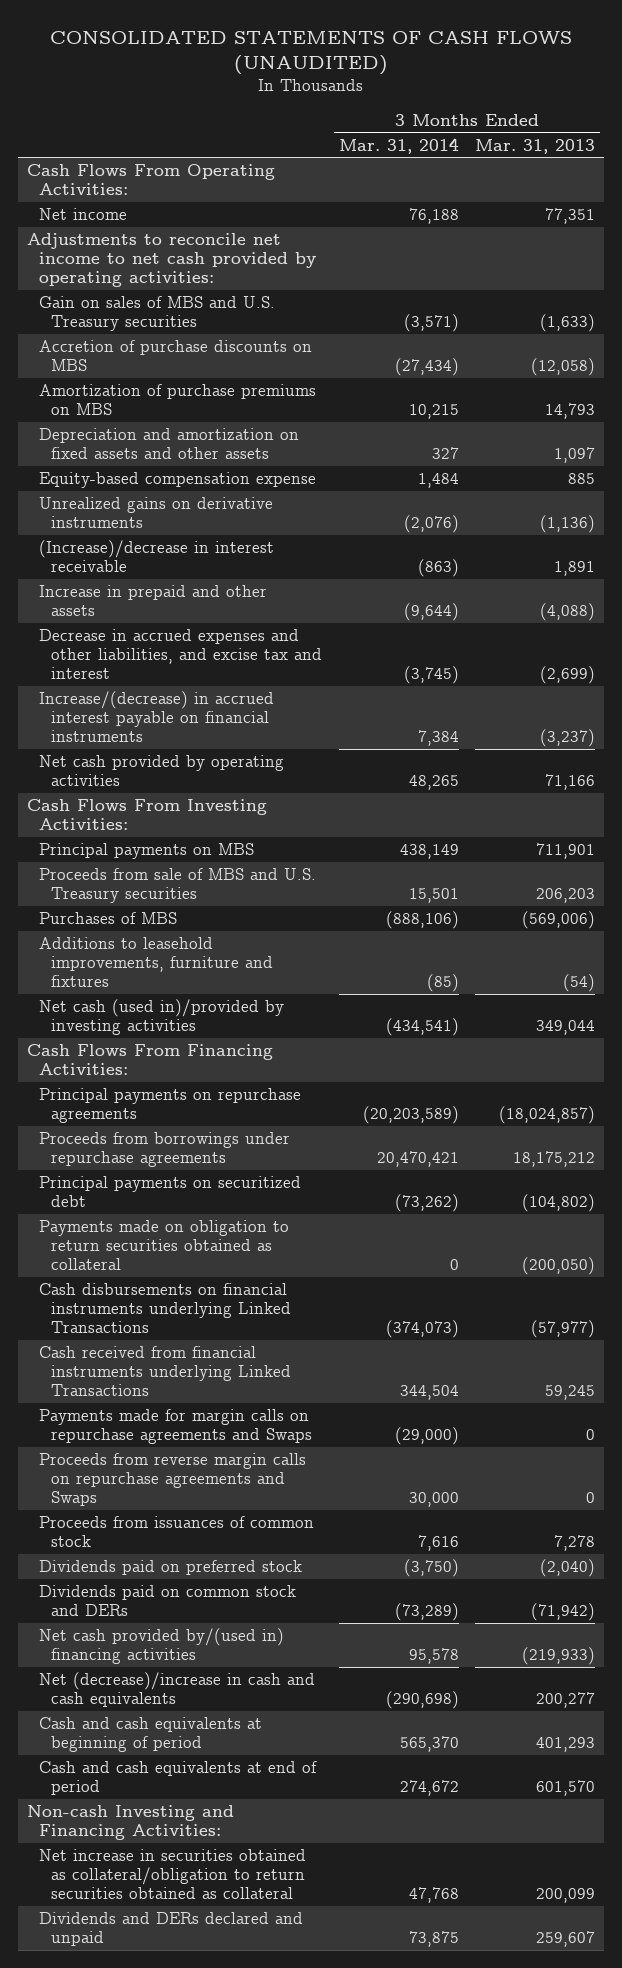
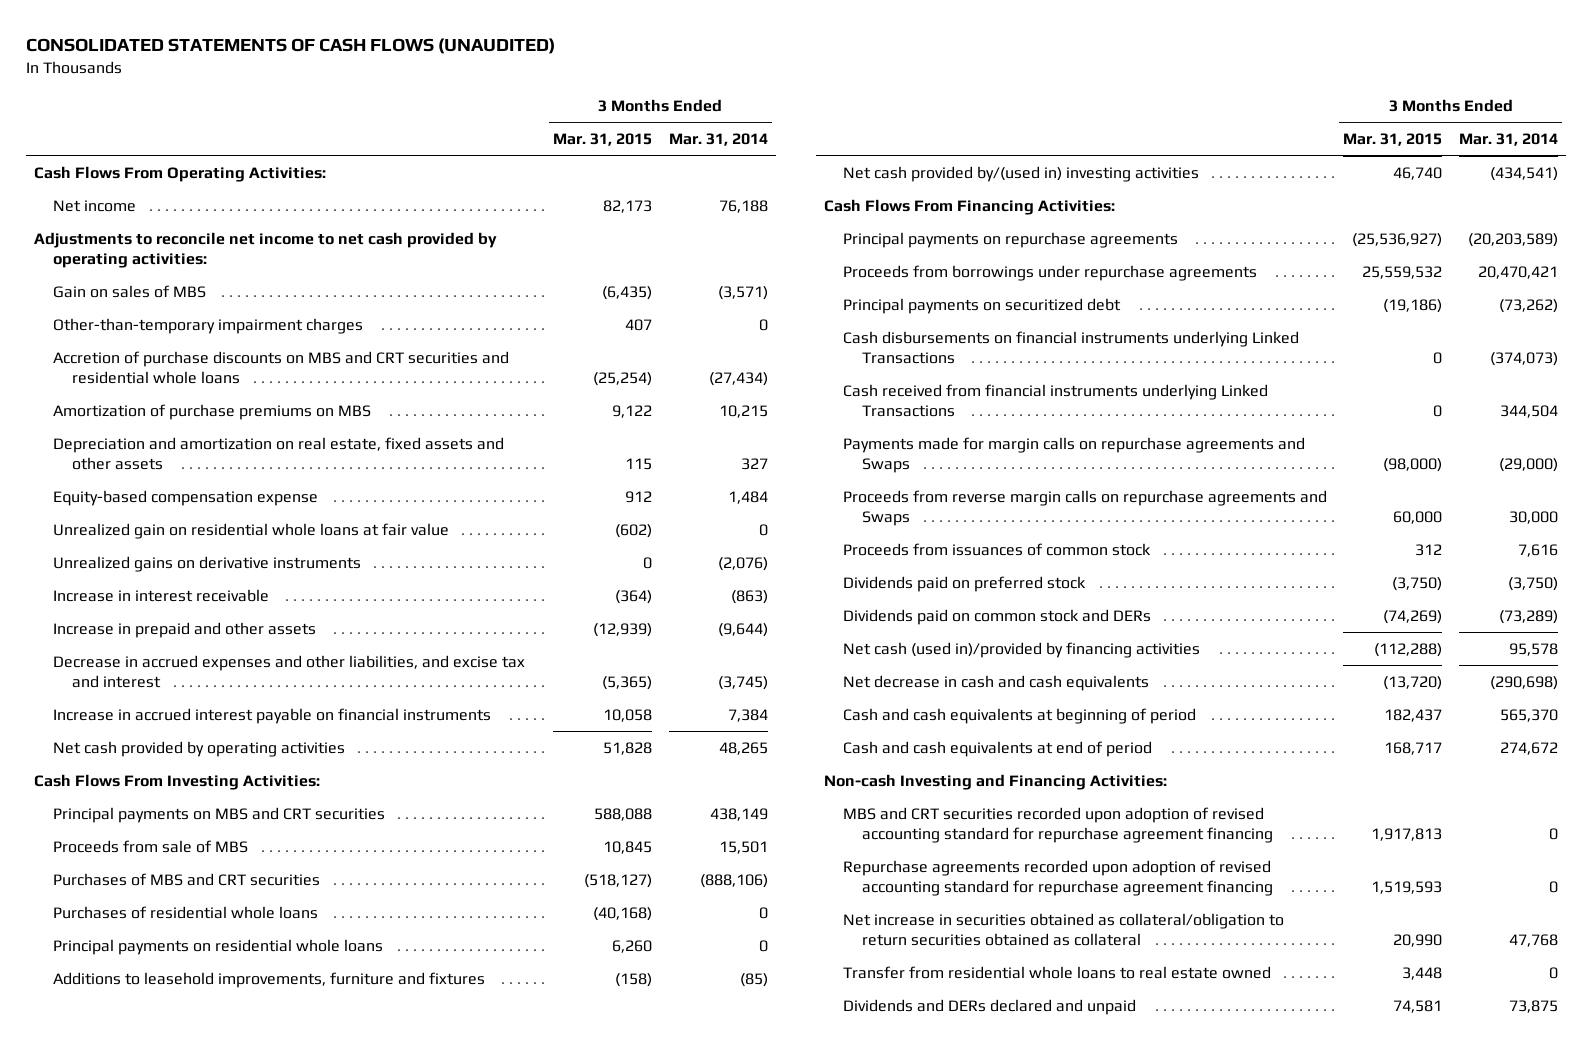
[475,138,596,154] Mar. 31, 2013 -> none
none -> [553,132,653,146] Mar. 31, 2015
[38,296,275,332] Gain on sales of MBS and U.S. Treasury securities -> [52,284,206,298] Gain on sales of MBS
none -> [52,317,363,334] Other-than-temporary impairment charges
[38,340,312,372] Accretion of purchase discounts on MBS -> [52,350,509,385] Accretion of purchase discounts on MBS and CRT securities and residential whole loans
[38,428,299,460] Depreciation and amortization on fixed assets and other assets -> [52,436,504,471] Depreciation and amortization on real estate, fixed assets and other assets
none -> [52,522,449,539] Unrealized gain on residential whole loans at fair value
[38,540,274,573] (Increase)/decrease in interest receivable -> [52,588,269,602] Increase in interest receivable
[38,691,274,743] Increase/(decrease) in accrued interest payable on financial instruments -> [52,707,491,724] Increase in accrued interest payable on financial instruments
[38,843,254,860] Principal payments on MBS -> [52,806,385,823] Principal payments on MBS and CRT securities
[38,868,316,904] Proceeds from sale of MBS and U.S. Treasury securities -> [52,839,248,853] Proceeds from sale of MBS
[38,912,177,925] Purchases of MBS -> [52,872,320,886] Purchases of MBS and CRT securities
none -> [52,905,318,919] Purchases of residential whole loans
none -> [52,938,383,955] Principal payments on residential whole loans
[38,999,284,1036] Net cash (used in)/provided by investing activities -> [843,165,1200,182] Net cash provided by/(used in) investing activities
[38,1220,289,1271] Payments made on obligation to return securities obtained as collateral -> none
[38,1628,284,1665] Net cash provided by/(used in) financing activities -> [843,641,1201,658] Net cash (used in)/provided by financing activities
[38,1672,315,1708] Net (decrease)/increase in cash and cash equivalents -> [843,674,1150,691] Net decrease in cash and cash equivalents
none -> [843,806,1273,844] MBS and CRT securities recorded upon adoption of revised accounting standard for repurchase agreement financing
none -> [843,859,1273,897] Repurchase agreements recorded upon adoption of revised accounting standard for repurchase agreement financing
none -> [843,965,1272,979] Transfer from residential whole loans to real estate owned

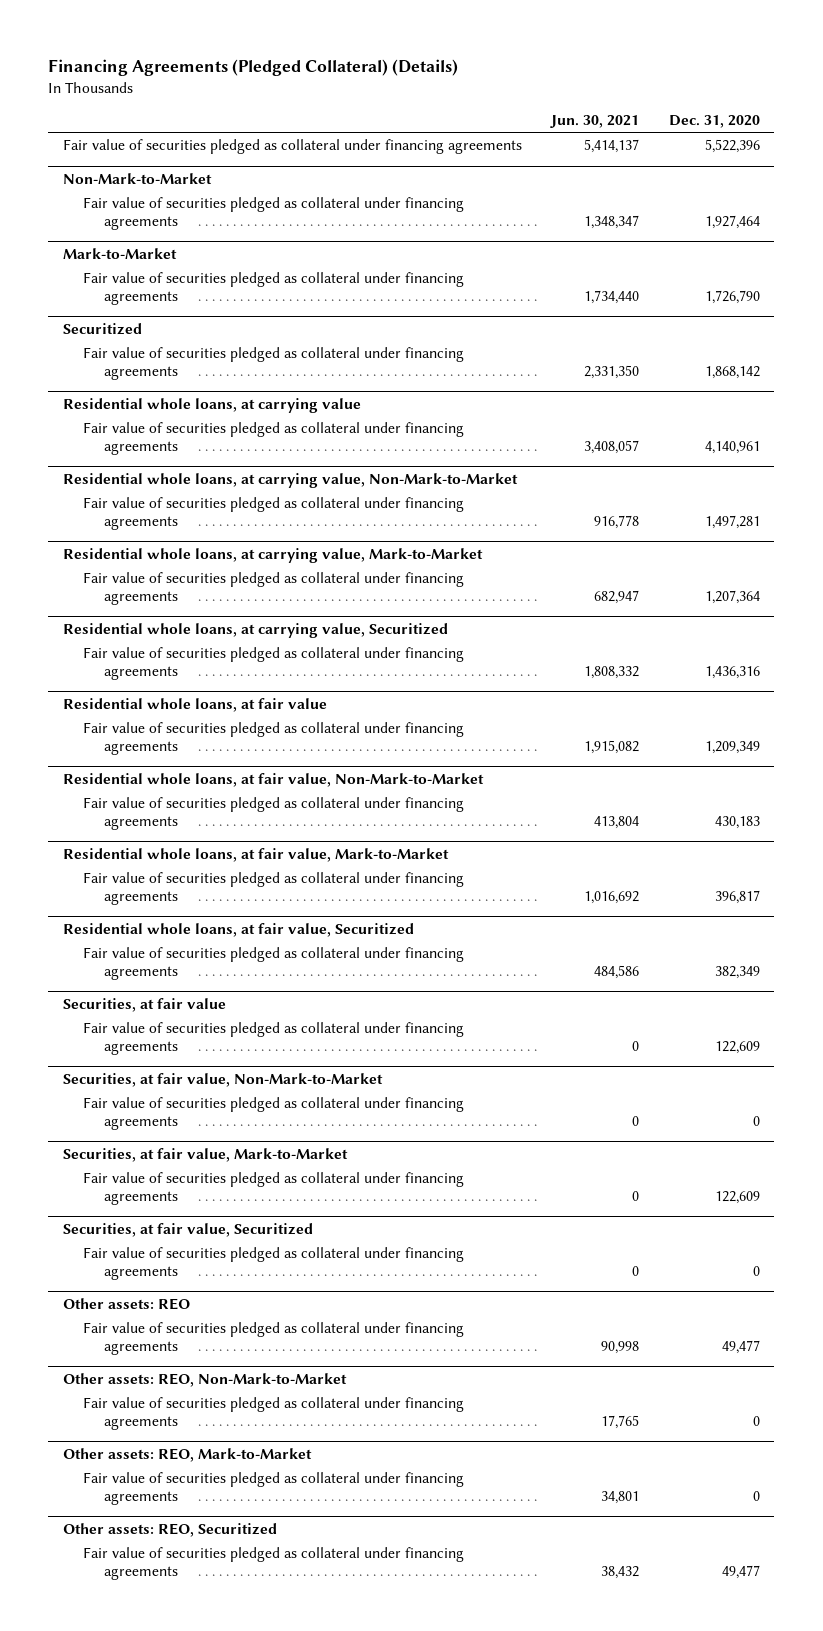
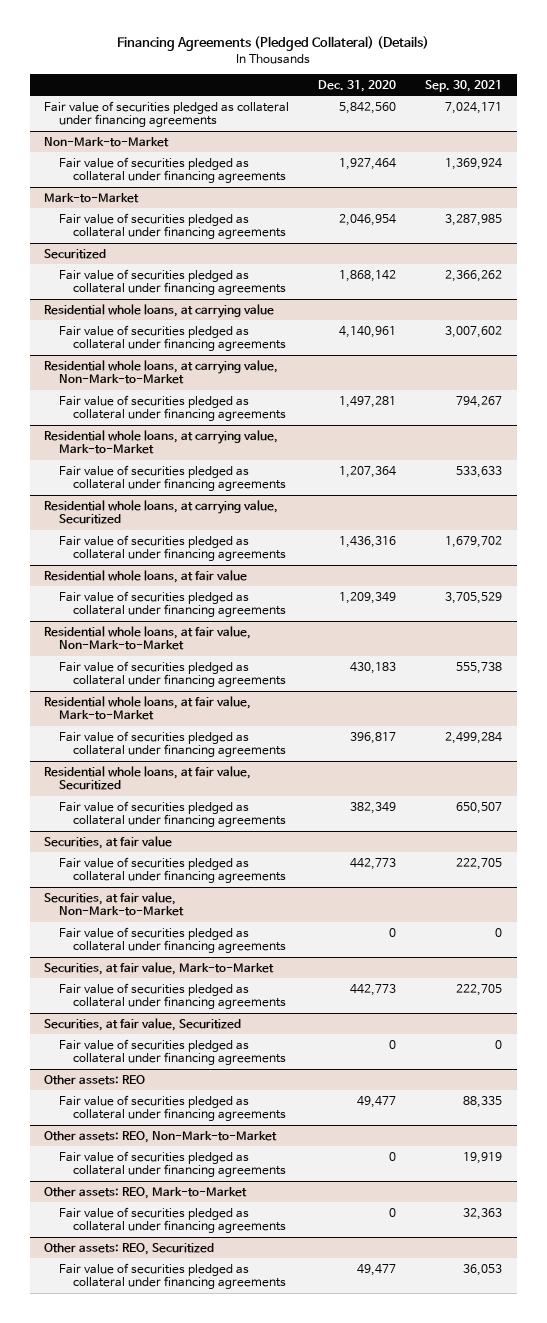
[550,115,640,129] Jun. 30, 2021 -> none
none -> [425,80,503,93] Sep. 30, 2021
[704,139,760,154] 5,522,396 -> [339,101,397,114] 5,842,560
[704,289,760,304] 1,726,790 -> [339,213,397,226] 2,046,954
[714,1040,760,1054] 122,609 -> [350,857,397,870] 442,773
[714,1190,760,1204] 122,609 -> [350,983,397,996] 442,773

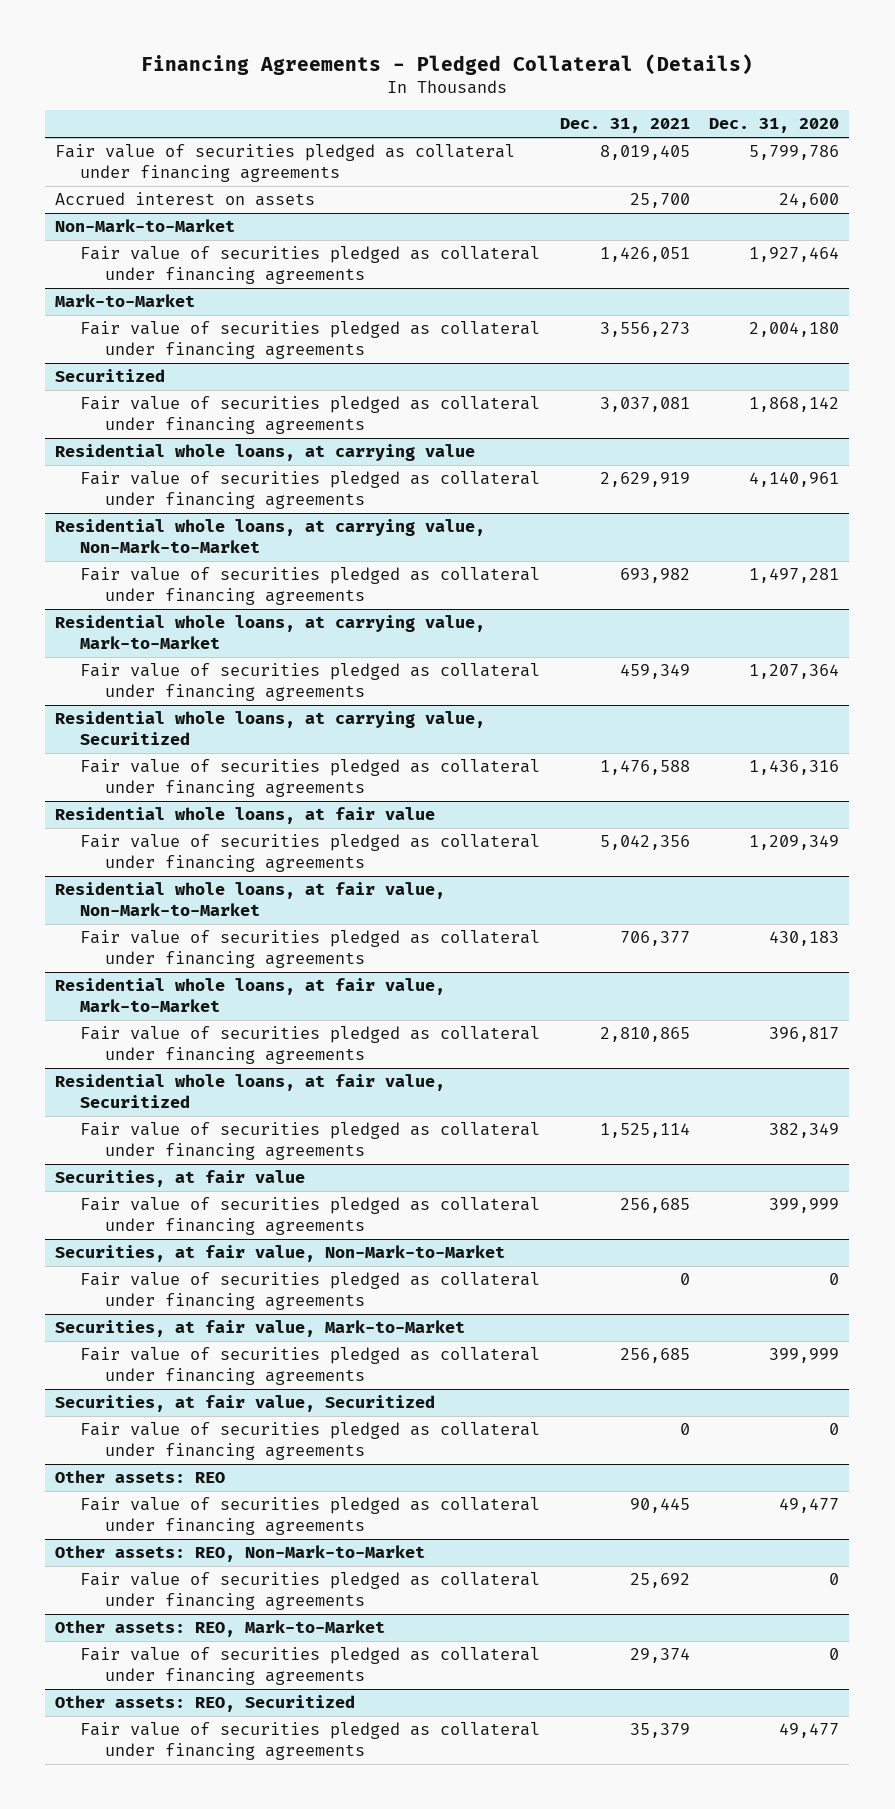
[117,36,430,52] Financing Agreements (Pledged Collateral) (Details) -> [141,54,754,76] Financing Agreements - Pledged Collateral (Details)
[425,80,503,93] Sep. 30, 2021 -> none
none -> [559,118,690,134] Dec. 31, 2021
[339,101,397,114] 5,842,560 -> [749,145,840,161] 5,799,786
none -> [55,192,316,207] Accrued interest on assets
[339,213,397,226] 2,046,954 -> [749,322,840,338] 2,004,180
[350,857,397,870] 442,773 -> [769,1198,840,1214] 399,999
[350,983,397,996] 442,773 -> [769,1348,840,1364] 399,999

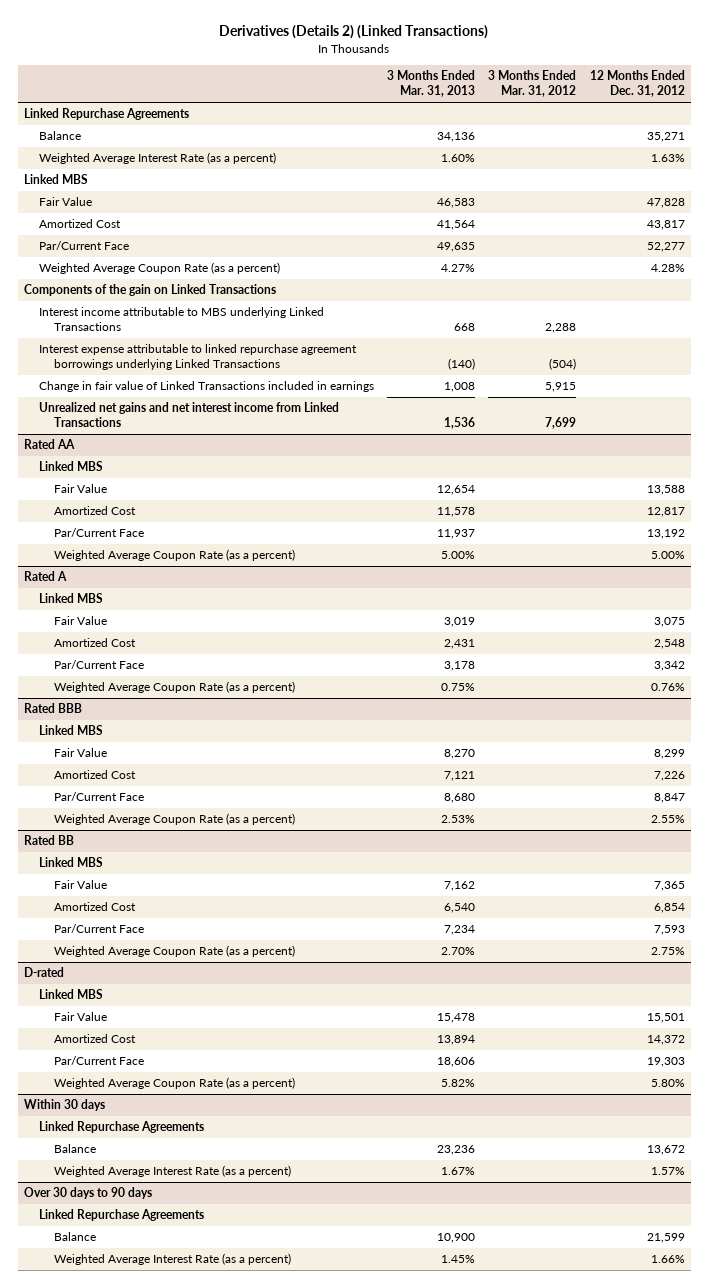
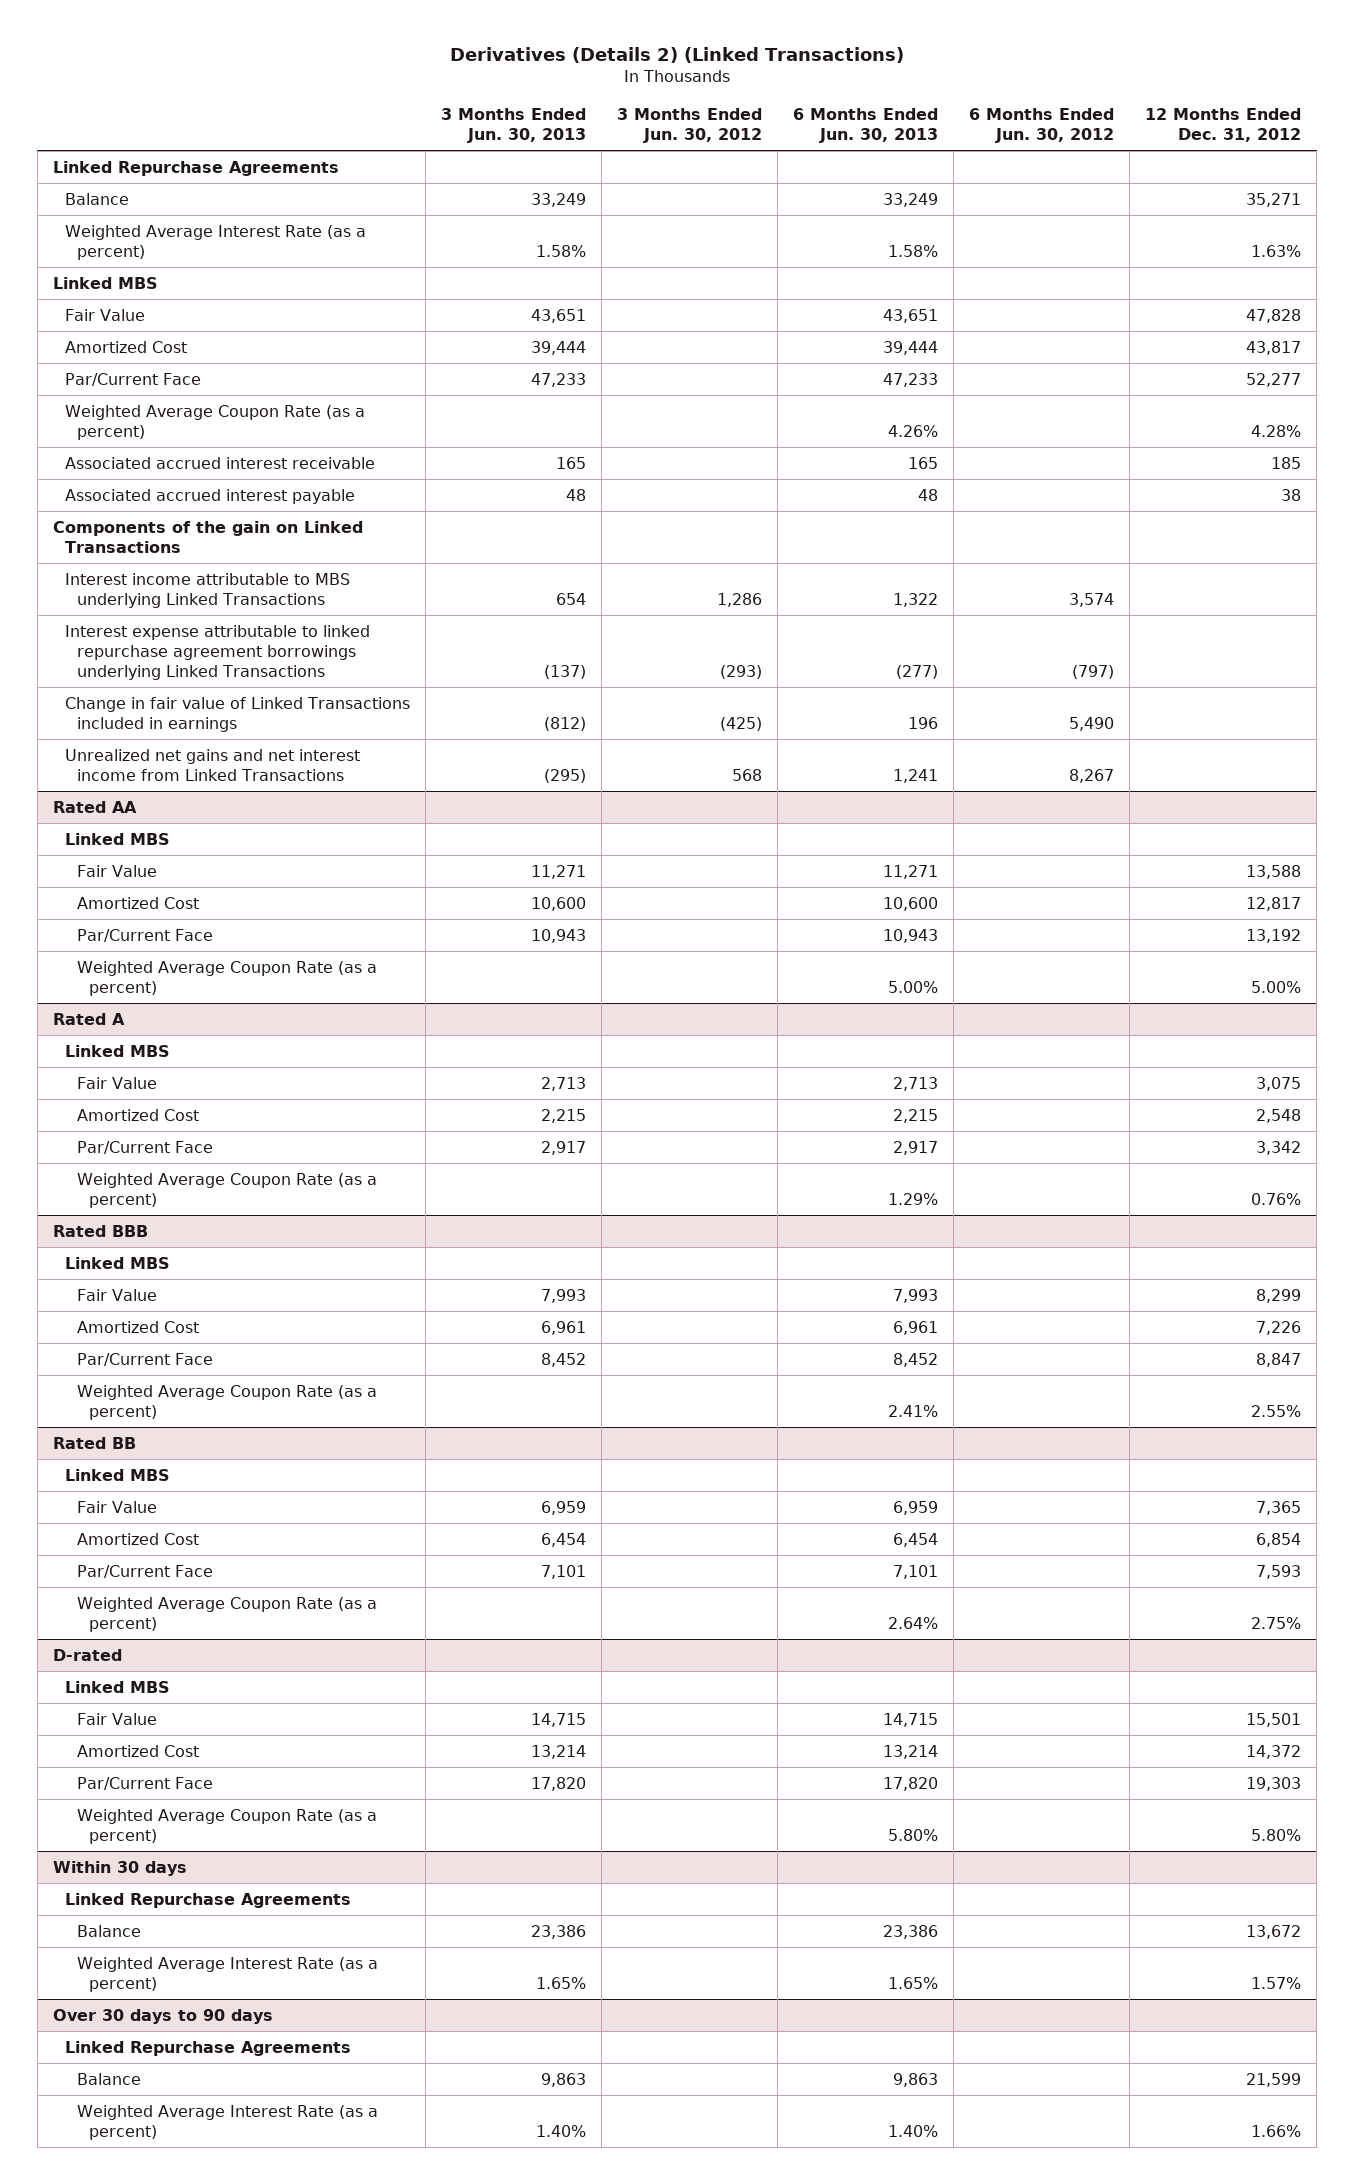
[387,70,476,98] 3 Months Ended Mar. 31, 2013 -> none
[488,70,577,98] 3 Months Ended Mar. 31, 2012 -> none
none -> [440,107,586,143] 3 Months Ended Jun. 30, 2013
none -> [616,107,762,143] 3 Months Ended Jun. 30, 2012
none -> [793,107,939,143] 6 Months Ended Jun. 30, 2013
none -> [969,107,1115,143] 6 Months Ended Jun. 30, 2012
none -> [64,456,375,469] Associated accrued interest receivable
none -> [64,488,355,504] Associated accrued interest payable

